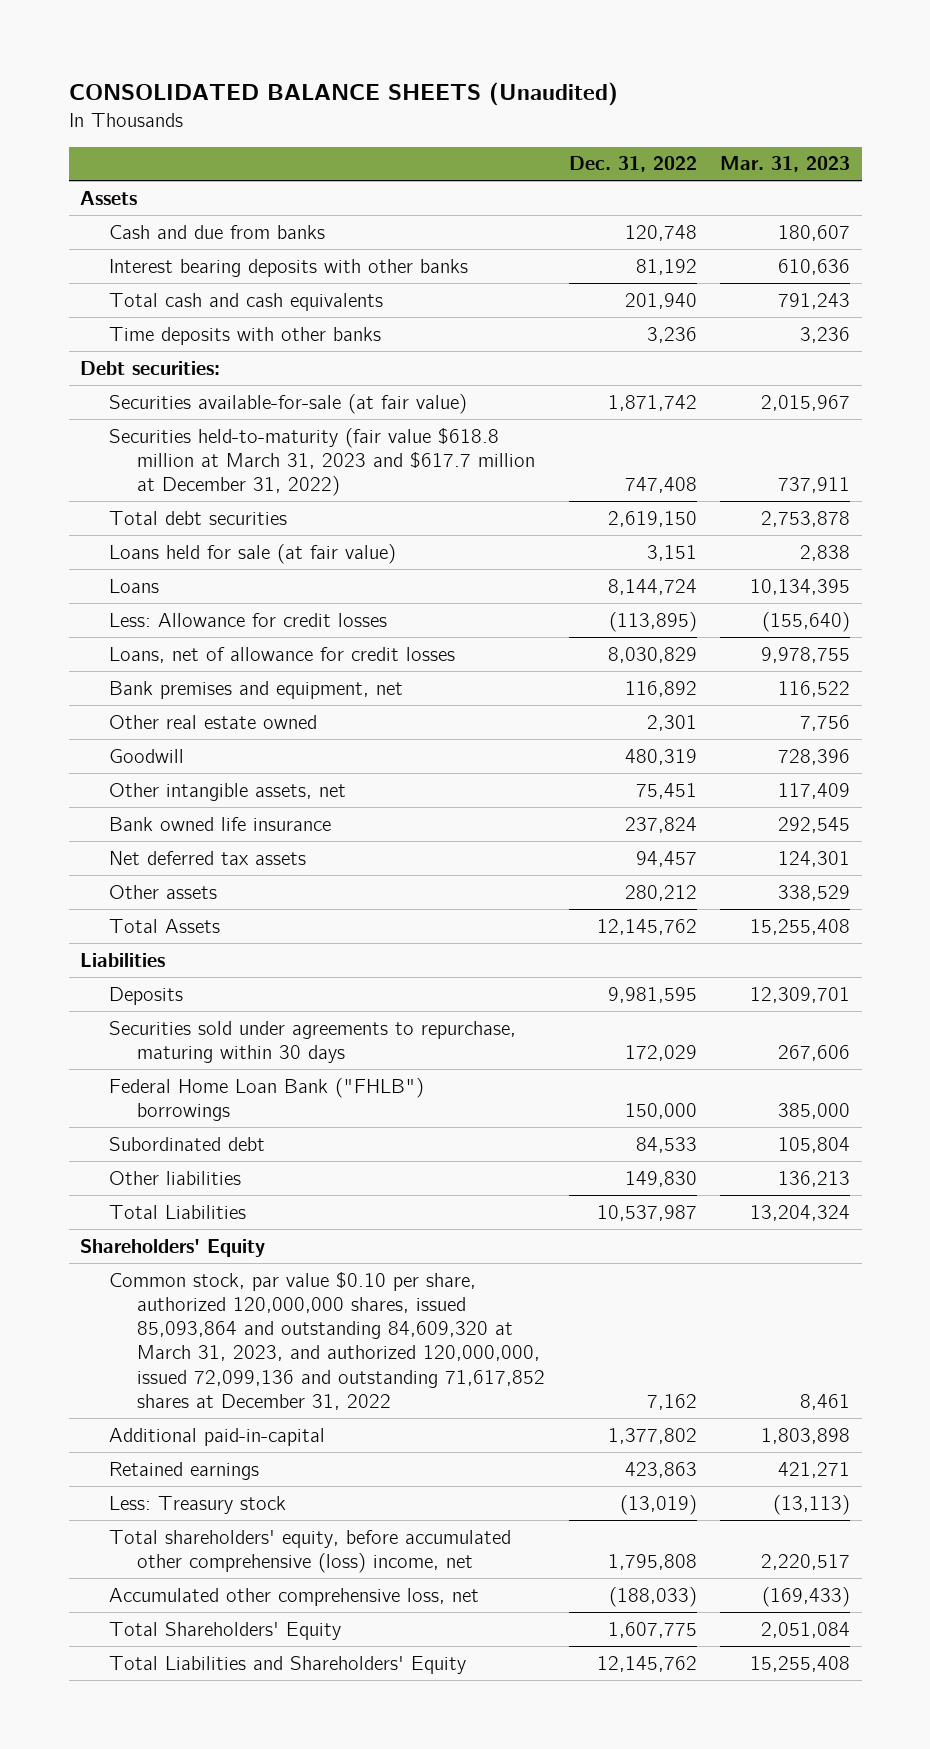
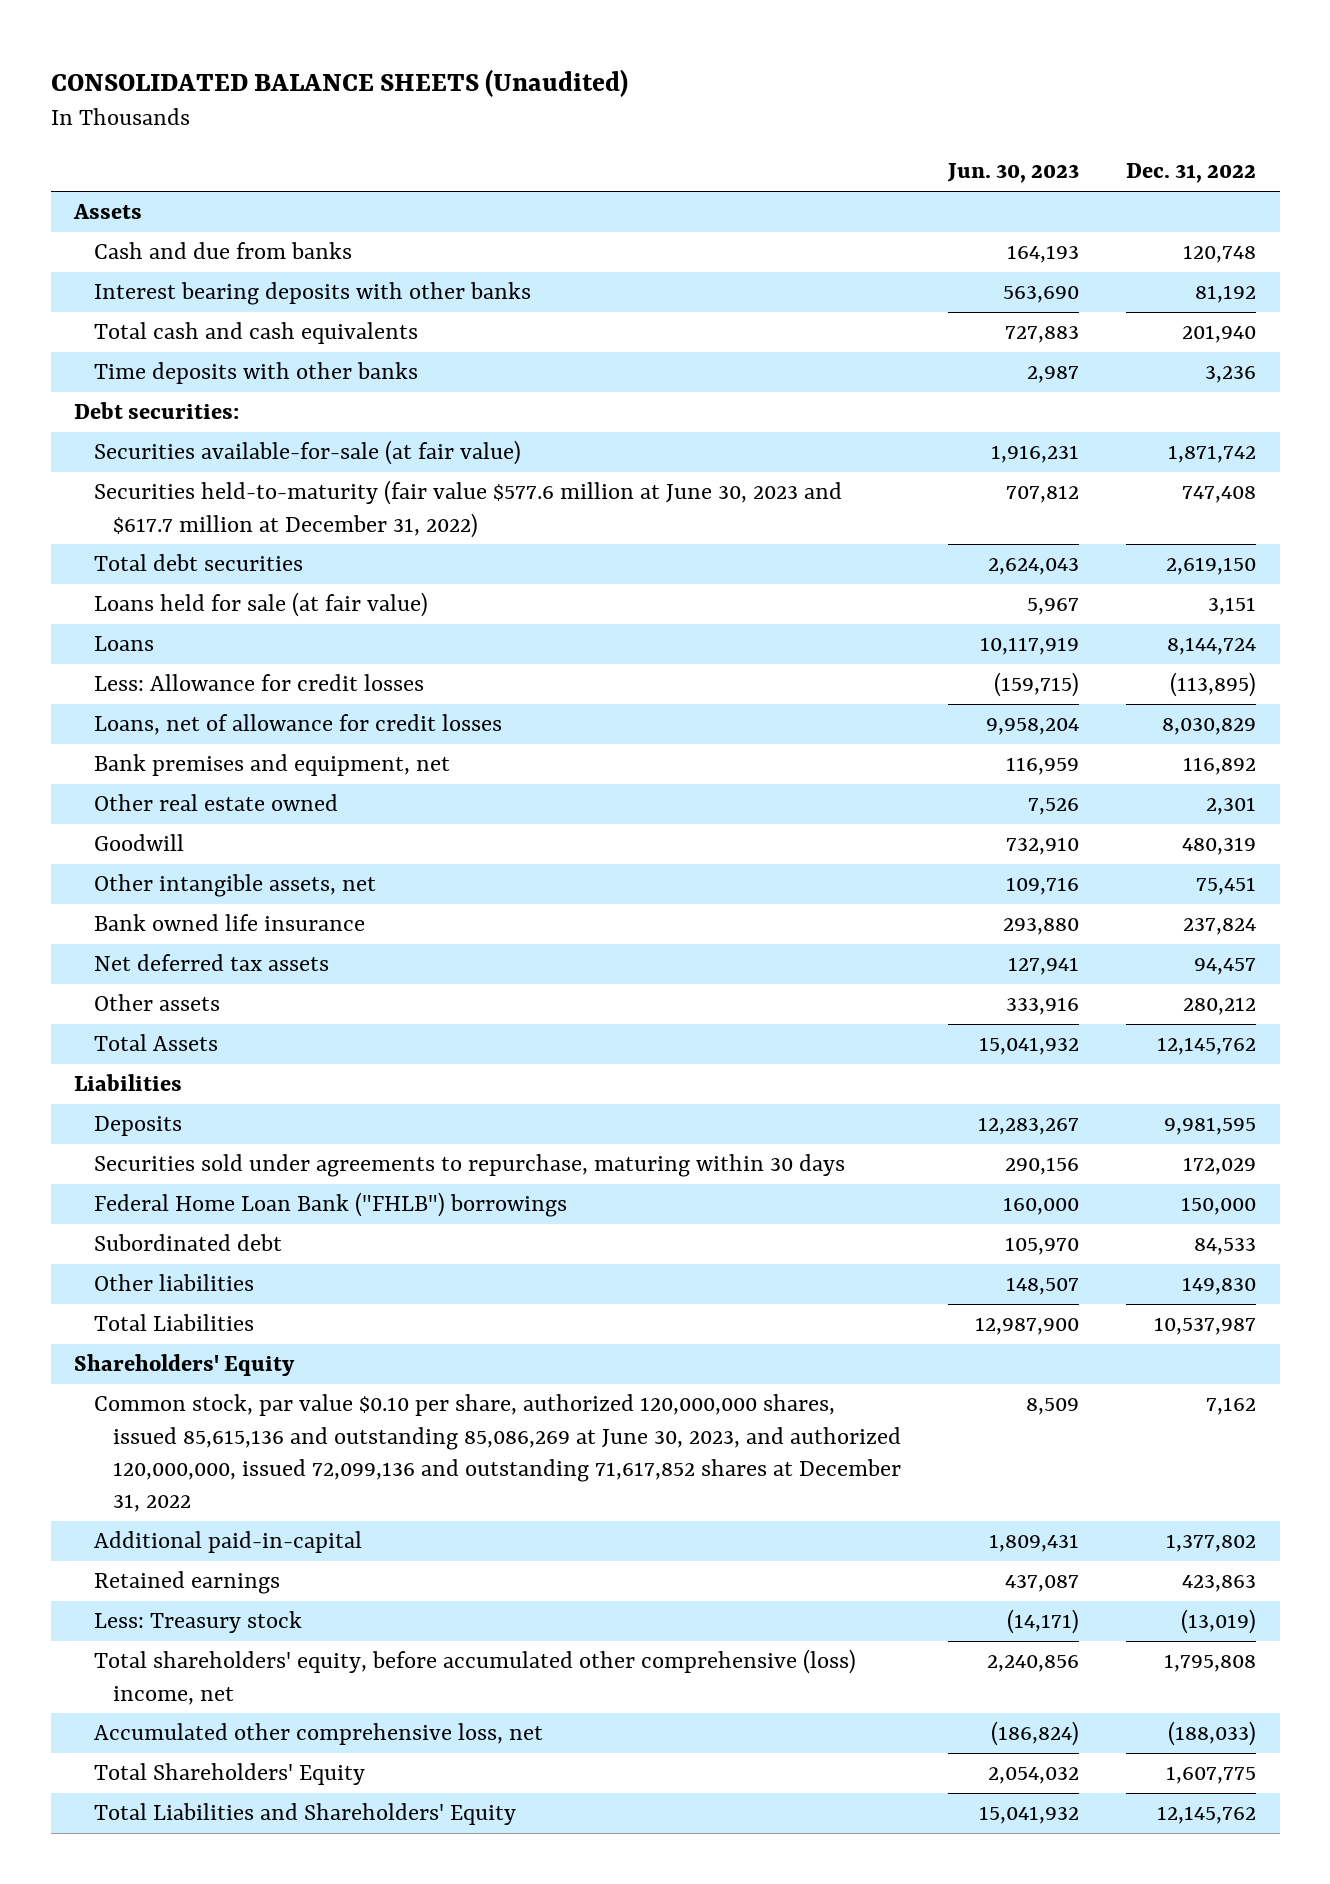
[720,156,851,173] Mar. 31, 2023 -> none
none -> [947,163,1080,184] Jun. 30, 2023
[108,427,536,497] Securities held-to-maturity (fair value $618.8 million at March 31, 2023 and $617.7 million at December 31, 2022) -> [93,480,842,538] Securities held-to-maturity (fair value $577.6 million at June 30, 2023 and $617.7 million at December 31, 2022)
[108,1271,546,1411] Common stock, par value $0.10 per share, authorized 120,000,000 shares, issued 85,093,864 and outstanding 84,609,320 at March 31, 2023, and authorized 120,000,000, issued 72,099,136 and outstanding 71,617,852 shares at December 31, 2022 -> [93,1394,901,1512] Common stock, par value $0.10 per share, authorized 120,000,000 shares, issued 85,615,136 and outstanding 85,086,269 at June 30, 2023, and authorized 120,000,000, issued 72,099,136 and outstanding 71,617,852 shares at December 31, 2022

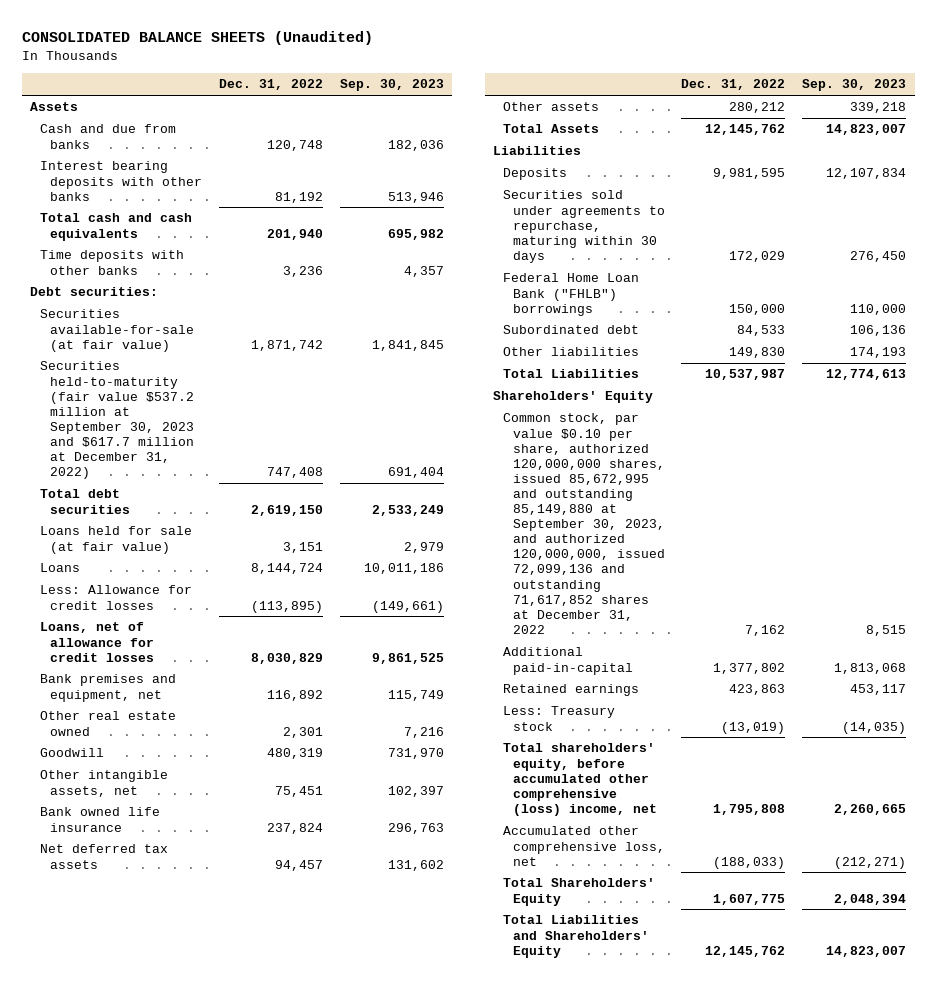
[947,163,1080,184] Jun. 30, 2023 -> none
none -> [339,79,444,92] Sep. 30, 2023
[93,480,842,538] Securities held-to-maturity (fair value $577.6 million at June 30, 2023 and $617.7 million at December 31, 2022) -> [40,361,195,480] Securities held-to-maturity (fair value $537.2 million at September 30, 2023 and $617.7 million at December 31, 2022)
[93,1394,901,1512] Common stock, par value $0.10 per share, authorized 120,000,000 shares, issued 85,615,136 and outstanding 85,086,269 at June 30, 2023, and authorized 120,000,000, issued 72,099,136 and outstanding 71,617,852 shares at December 31, 2022 -> [502,413,665,634] Common stock, par value $0.10 per share, authorized 120,000,000 shares, issued 85,672,995 and outstanding 85,149,880 at September 30, 2023, and authorized 120,000,000, issued 72,099,136 and outstanding 71,617,852 shares at December 31, 2022

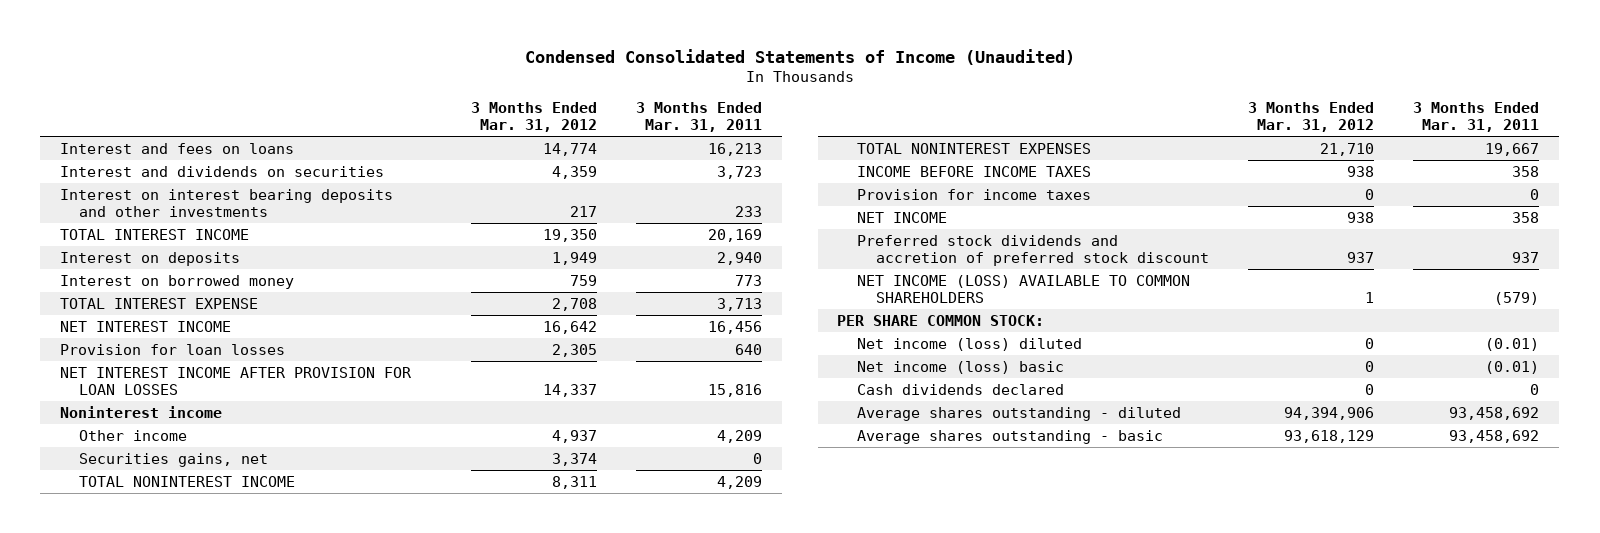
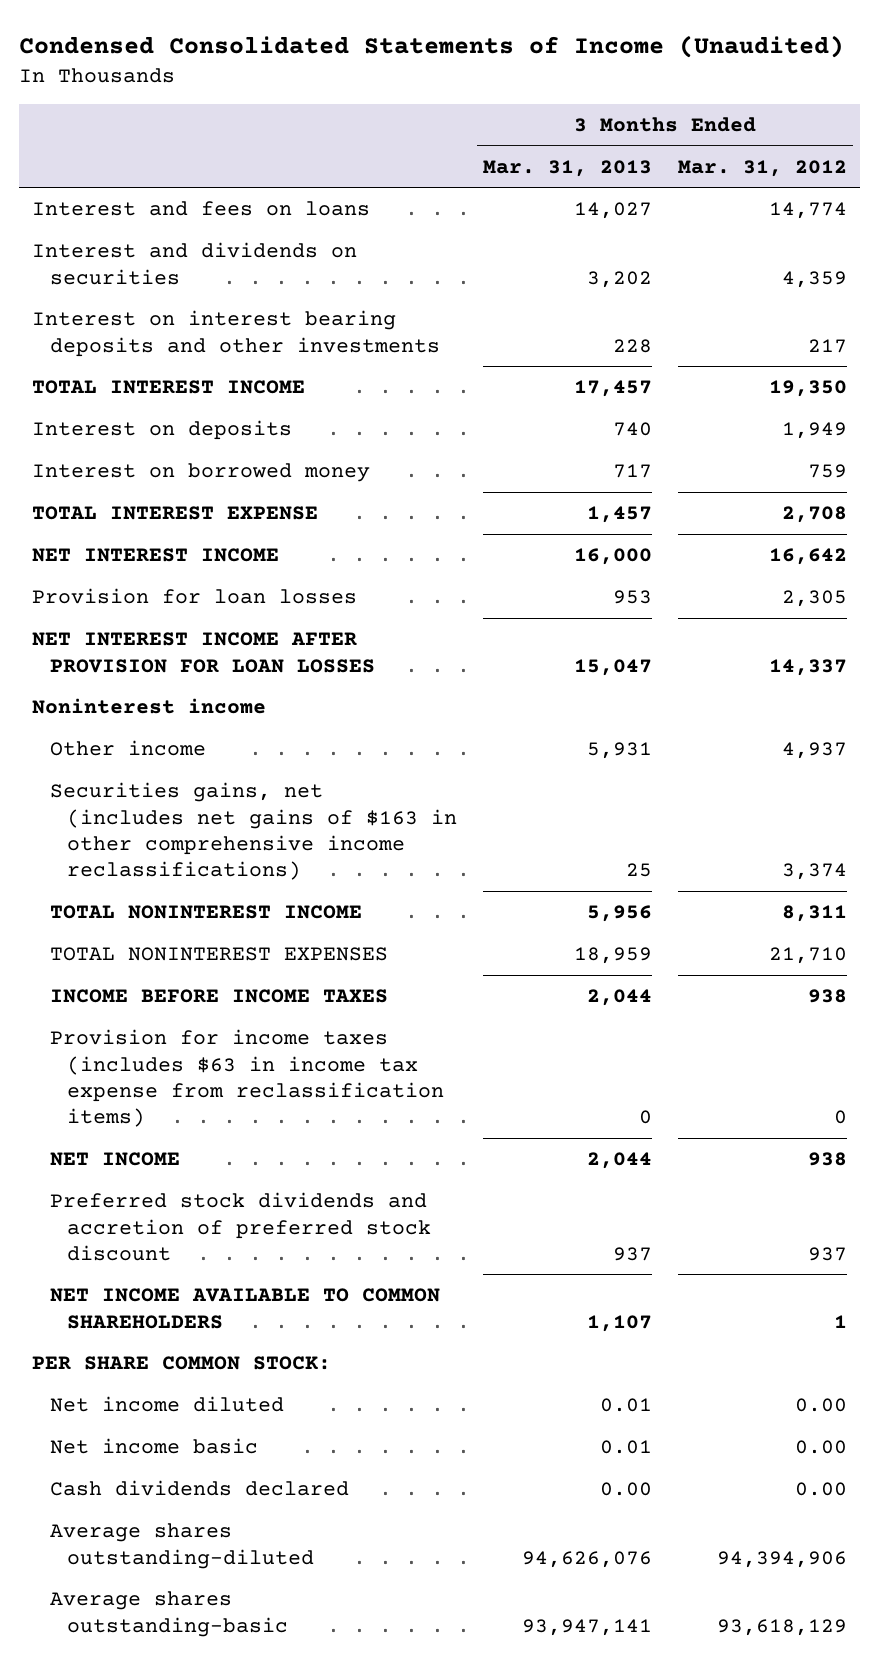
[636,101,763,133] 3 Months Ended Mar. 31, 2011 -> none
none -> [483,159,653,177] Mar. 31, 2013
[79,452,269,467] Securities gains, net -> [49,782,458,881] Securities gains, net (includes net gains of $163 in other comprehensive income reclassifications)
[856,188,1091,200] Provision for income taxes -> [49,1029,445,1128] Provision for income taxes (includes $63 in income tax expense from reclassification items)
[856,274,1190,303] NET INCOME (LOSS) AVAILABLE TO COMMON SHAREHOLDERS -> [49,1288,440,1329] NET INCOME AVAILABLE TO COMMON SHAREHOLDERS
[856,337,1082,351] Net income (loss) diluted -> [49,1396,284,1413] Net income diluted
[1365,337,1375,349] 0 -> [794,1398,847,1413] 0.00
[856,360,1064,374] Net income (loss) basic -> [49,1438,258,1455] Net income basic
[1365,360,1375,372] 0 -> [794,1440,847,1455] 0.00
[1365,383,1375,395] 0 -> [794,1482,847,1497] 0.00
[856,406,1181,421] Average shares outstanding - diluted -> [49,1523,315,1569] Average shares outstanding-diluted
[856,429,1163,444] Average shares outstanding - basic -> [49,1591,289,1637] Average shares outstanding-basic

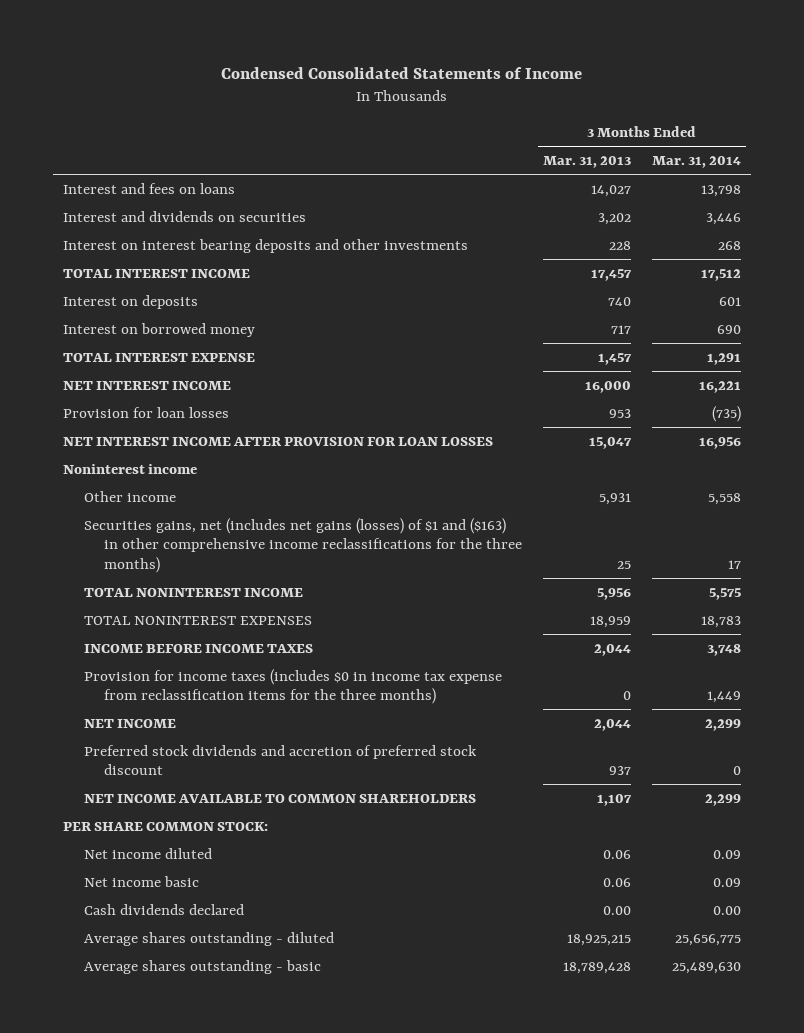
[19,34,845,58] Condensed Consolidated Statements of Income (Unaudited) -> [221,66,583,79] Condensed Consolidated Statements of Income
[677,159,847,177] Mar. 31, 2012 -> none
none -> [652,155,742,168] Mar. 31, 2014
[49,782,458,881] Securities gains, net (includes net gains of $163 in other comprehensive income reclassifications) -> [83,517,523,573] Securities gains, net (includes net gains (losses) of $1 and ($163) in other comprehensive income reclassifications for the three months)
[49,1029,445,1128] Provision for income taxes (includes $63 in income tax expense from reclassification items) -> [83,668,502,705] Provision for income taxes (includes $0 in income tax expense from reclassification items for the three months)
[600,1398,653,1413] 0.01 -> [603,849,632,859] 0.06
[600,1440,653,1455] 0.01 -> [603,877,632,887] 0.06
[49,1523,315,1569] Average shares outstanding-diluted -> [83,931,334,946] Average shares outstanding - diluted
[522,1550,653,1568] 94,626,076 -> [567,933,632,946] 18,925,215
[49,1591,289,1637] Average shares outstanding-basic -> [83,959,321,974] Average shares outstanding - basic
[522,1618,653,1636] 93,947,141 -> [563,961,632,974] 18,789,428

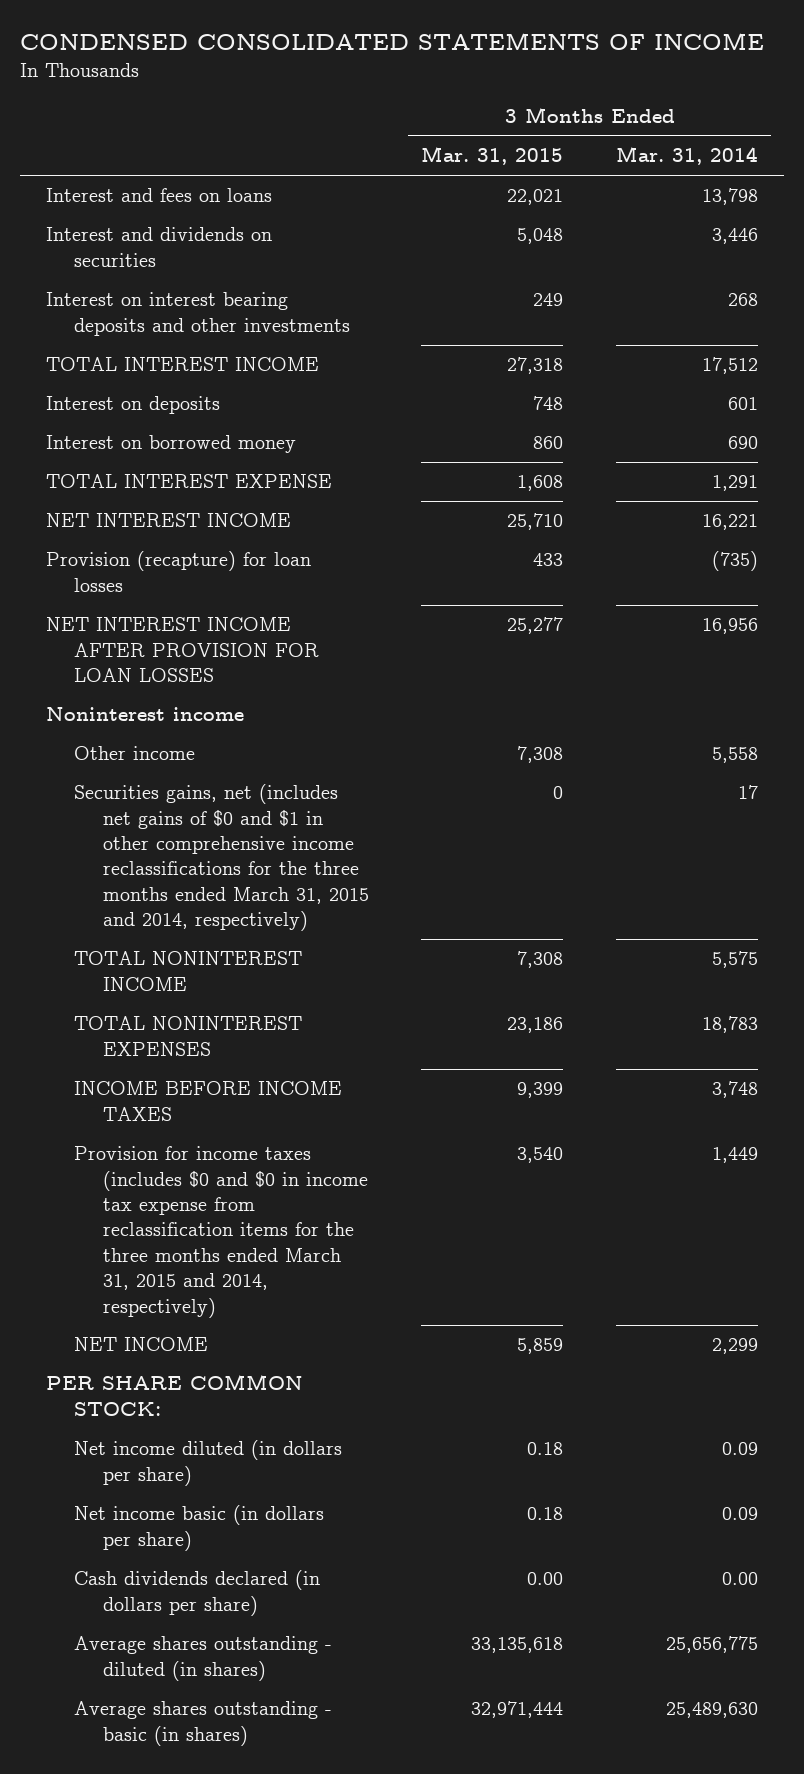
[221,66,583,79] Condensed Consolidated Statements of Income -> [19,33,764,51] CONDENSED CONSOLIDATED STATEMENTS OF INCOME
[543,155,632,168] Mar. 31, 2013 -> none
none -> [421,146,564,166] Mar. 31, 2015
[63,406,230,418] Provision for loan losses -> [46,551,312,592] Provision (recapture) for loan losses
[83,517,523,573] Securities gains, net (includes net gains (losses) of $1 and ($163) in other comprehensive income reclassifications for the three months) -> [74,784,369,932] Securities gains, net (includes net gains of $0 and $1 in other comprehensive income reclassifications for the three months ended March 31, 2015 and 2014, respectively)
[83,668,502,705] Provision for income taxes (includes $0 in income tax expense from reclassification items for the three months) -> [74,1146,368,1318] Provision for income taxes (includes $0 and $0 in income tax expense from reclassification items for the three months ended March 31, 2015 and 2014, respectively)
[83,744,477,776] Preferred stock dividends and accretion of preferred stock discount -> none
[83,793,476,803] NET INCOME AVAILABLE TO COMMON SHAREHOLDERS -> none
[83,847,212,859] Net income diluted -> [74,1440,343,1486] Net income diluted (in dollars per share)
[83,875,199,887] Net income basic -> [74,1505,325,1551] Net income basic (in dollars per share)
[83,903,244,915] Cash dividends declared -> [74,1570,321,1616] Cash dividends declared (in dollars per share)
[83,931,334,946] Average shares outstanding - diluted -> [74,1636,333,1681] Average shares outstanding - diluted (in shares)
[83,959,321,974] Average shares outstanding - basic -> [74,1701,333,1746] Average shares outstanding - basic (in shares)

